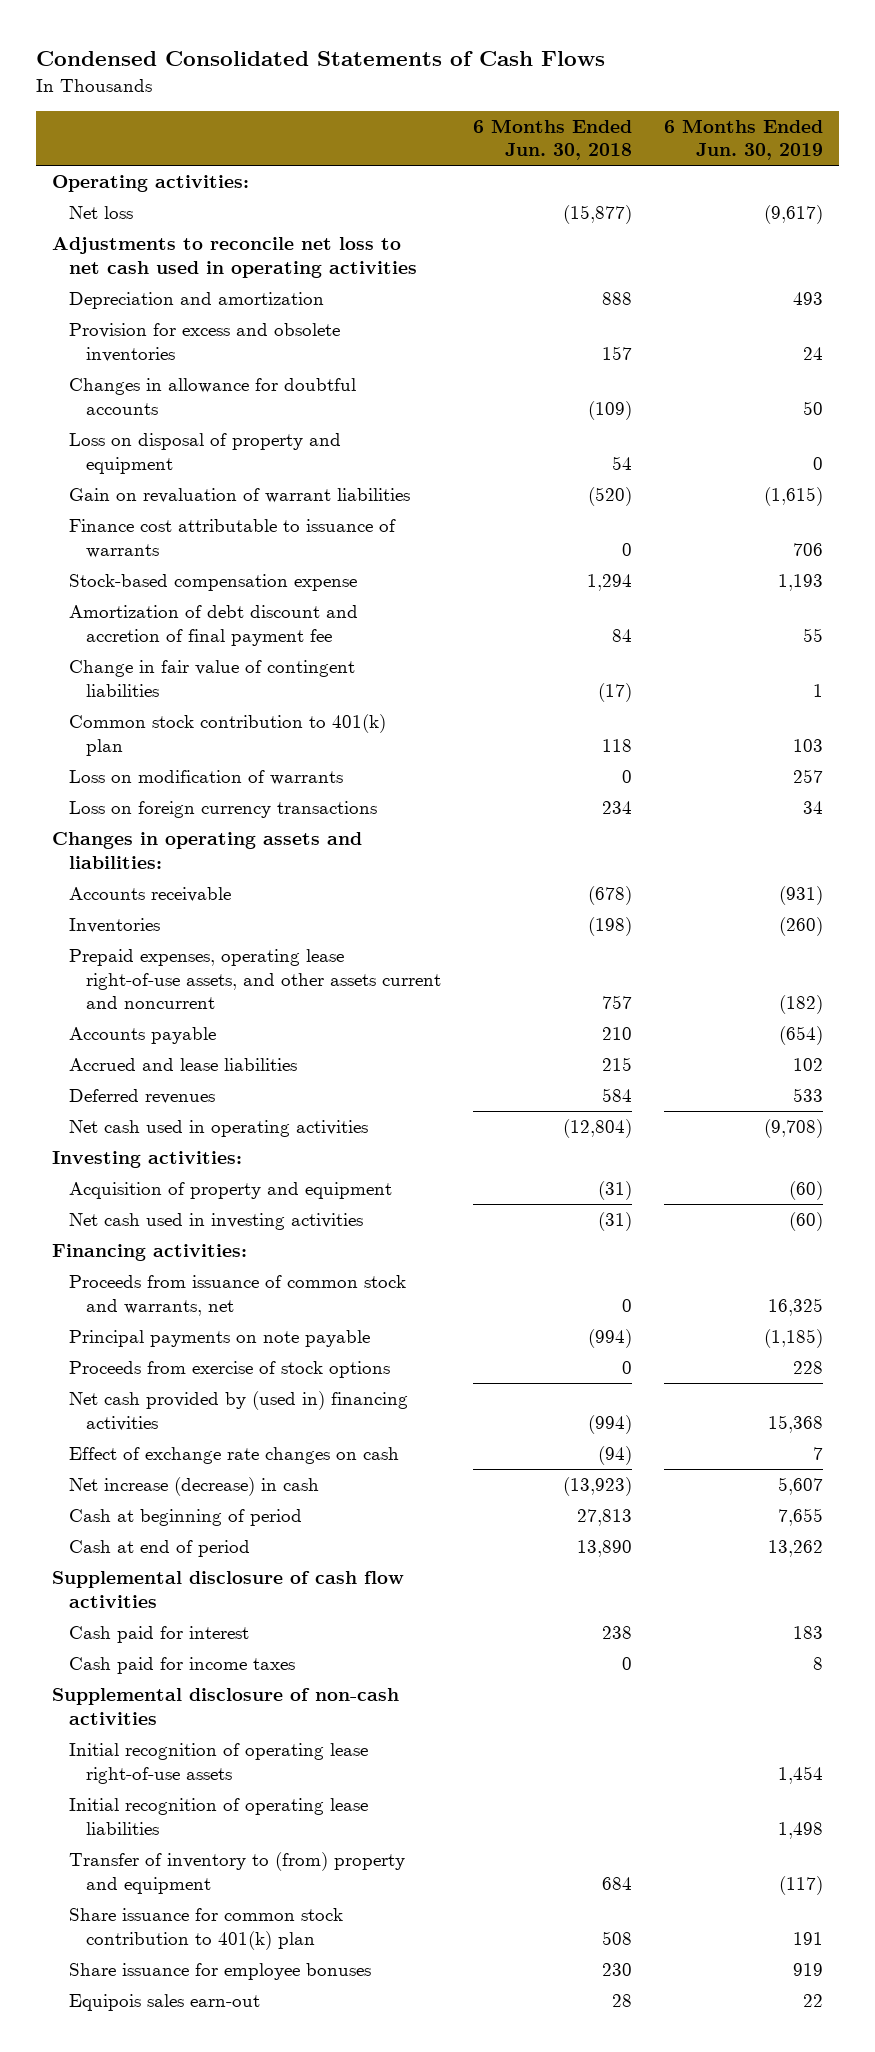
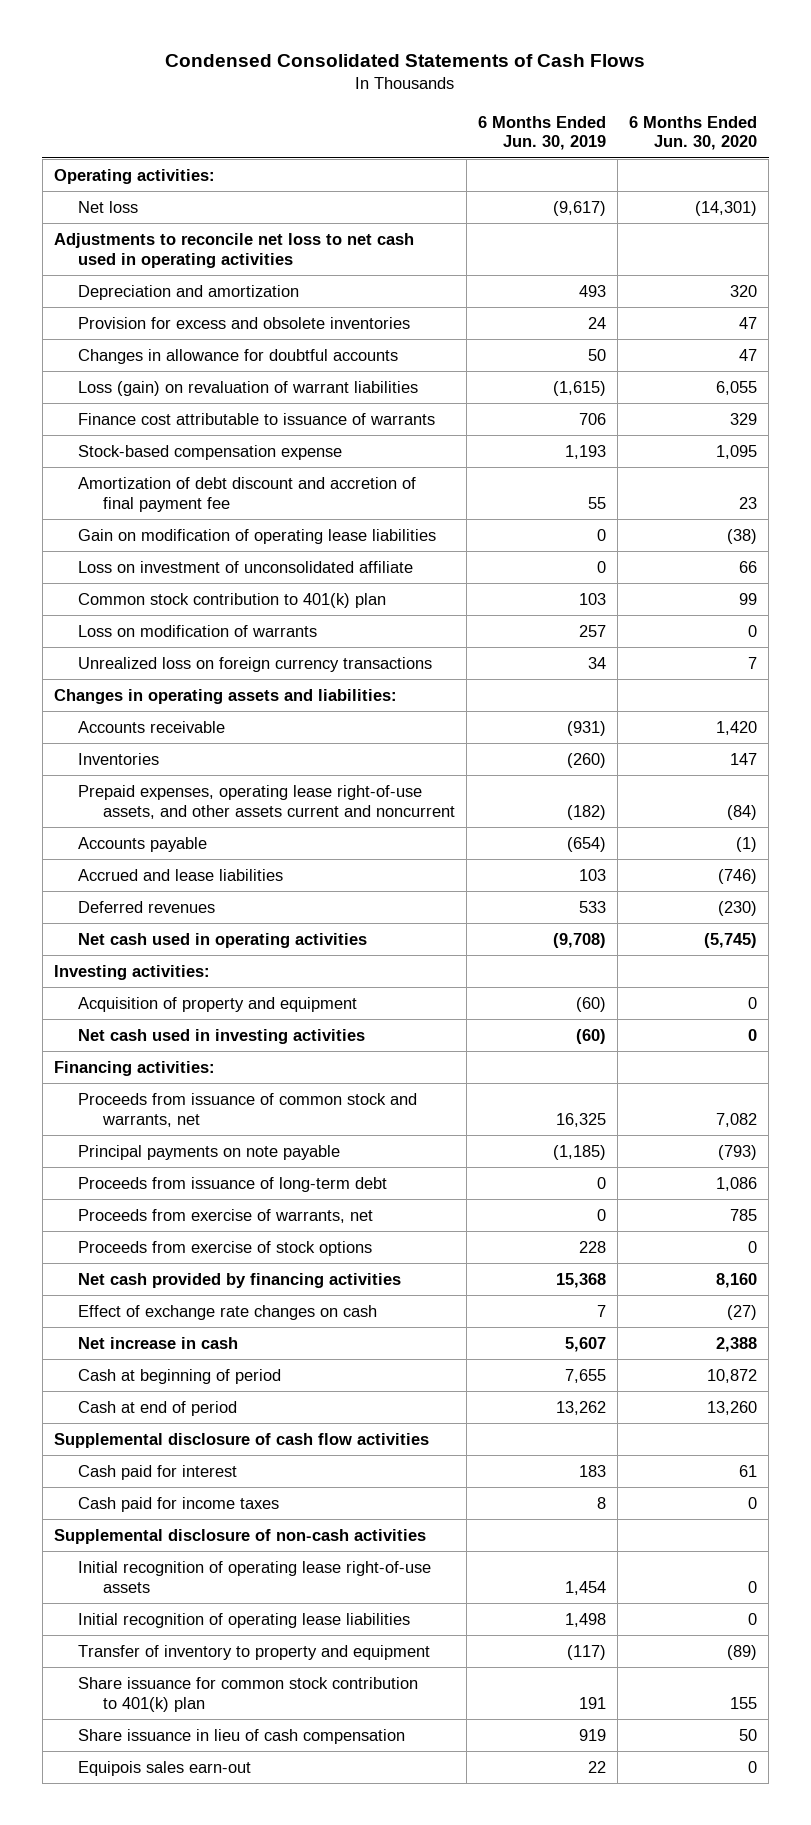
[472,118,632,161] 6 Months Ended Jun. 30, 2018 -> none
none -> [629,115,758,151] 6 Months Ended Jun. 30, 2020
[69,433,342,474] Loss on disposal of property and equipment -> none
[69,488,411,504] Gain on revaluation of warrant liabilities -> [78,380,419,396] Loss (gain) on revaluation of warrant liabilities
[69,660,356,697] Change in fair value of contingent liabilities -> none
none -> [78,528,437,544] Gain on modification of operating lease liabilities
none -> [78,560,414,573] Loss on investment of unconsolidated affiliate
[69,801,378,819] Loss on foreign currency transactions -> [78,656,433,672] Unrealized loss on foreign currency transactions
[792,1058,823,1072] 102 -> [578,868,606,881] 103
none -> [78,1176,388,1192] Proceeds from issuance of long-term debt
none -> [78,1208,374,1223] Proceeds from exercise of warrants, net
[69,1391,409,1431] Net cash provided by (used in) financing activities -> [78,1272,402,1288] Net cash provided by financing activities
[69,1477,320,1497] Net increase (decrease) in cash -> [78,1336,239,1349] Net increase in cash
[69,1852,406,1894] Transfer of inventory to (from) property and equipment -> [78,1644,431,1660] Transfer of inventory to property and equipment
[69,1963,372,1981] Share issuance for employee bonuses -> [78,1728,406,1744] Share issuance in lieu of cash compensation

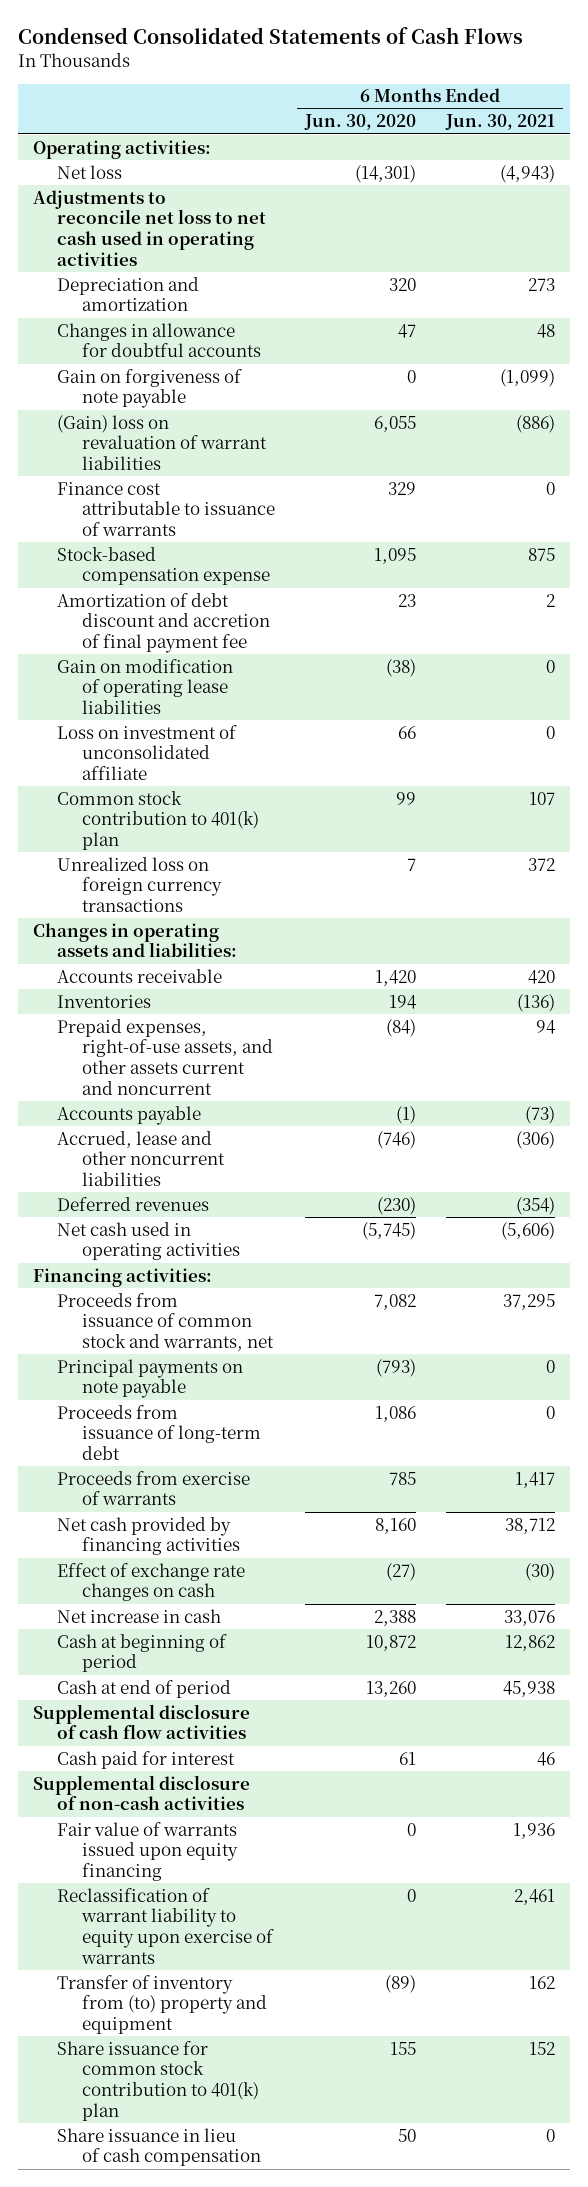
[477,115,606,151] 6 Months Ended Jun. 30, 2019 -> none
none -> [445,114,556,131] Jun. 30, 2021
[78,316,411,329] Provision for excess and obsolete inventories -> none
none -> [57,368,243,409] Gain on forgiveness of note payable
[78,380,419,396] Loss (gain) on revaluation of warrant liabilities -> [57,414,267,470] (Gain) loss on revaluation of warrant liabilities
[78,624,318,637] Loss on modification of warrants -> none
[730,752,758,765] 147 -> [388,994,417,1009] 194
[78,784,455,819] Prepaid expenses, operating lease right-of-use assets, and other assets current and noncurrent -> [57,1018,273,1095] Prepaid expenses, right-of-use assets, and other assets current and noncurrent
[78,868,284,881] Accrued and lease liabilities -> [57,1130,225,1186] Accrued, lease and other noncurrent liabilities
[53,964,210,980] Investing activities: -> none
[78,996,358,1012] Acquisition of property and equipment -> none
[78,1028,366,1044] Net cash used in investing activities -> none
[78,1240,373,1256] Proceeds from exercise of stock options -> none
[78,1208,374,1223] Proceeds from exercise of warrants, net -> [57,1470,251,1506] Proceeds from exercise of warrants
[78,1496,280,1512] Cash paid for income taxes -> none
[78,1560,432,1593] Initial recognition of operating lease right-of-use assets -> none
[78,1612,411,1628] Initial recognition of operating lease liabilities -> none
none -> [57,1821,238,1881] Fair value of warrants issued upon equity financing
none -> [57,1887,274,1964] Reclassification of warrant liability to equity upon exercise of warrants
[78,1644,431,1660] Transfer of inventory to property and equipment -> [57,1974,267,2034] Transfer of inventory from (to) property and equipment
[78,1760,252,1776] Equipois sales earn-out -> none

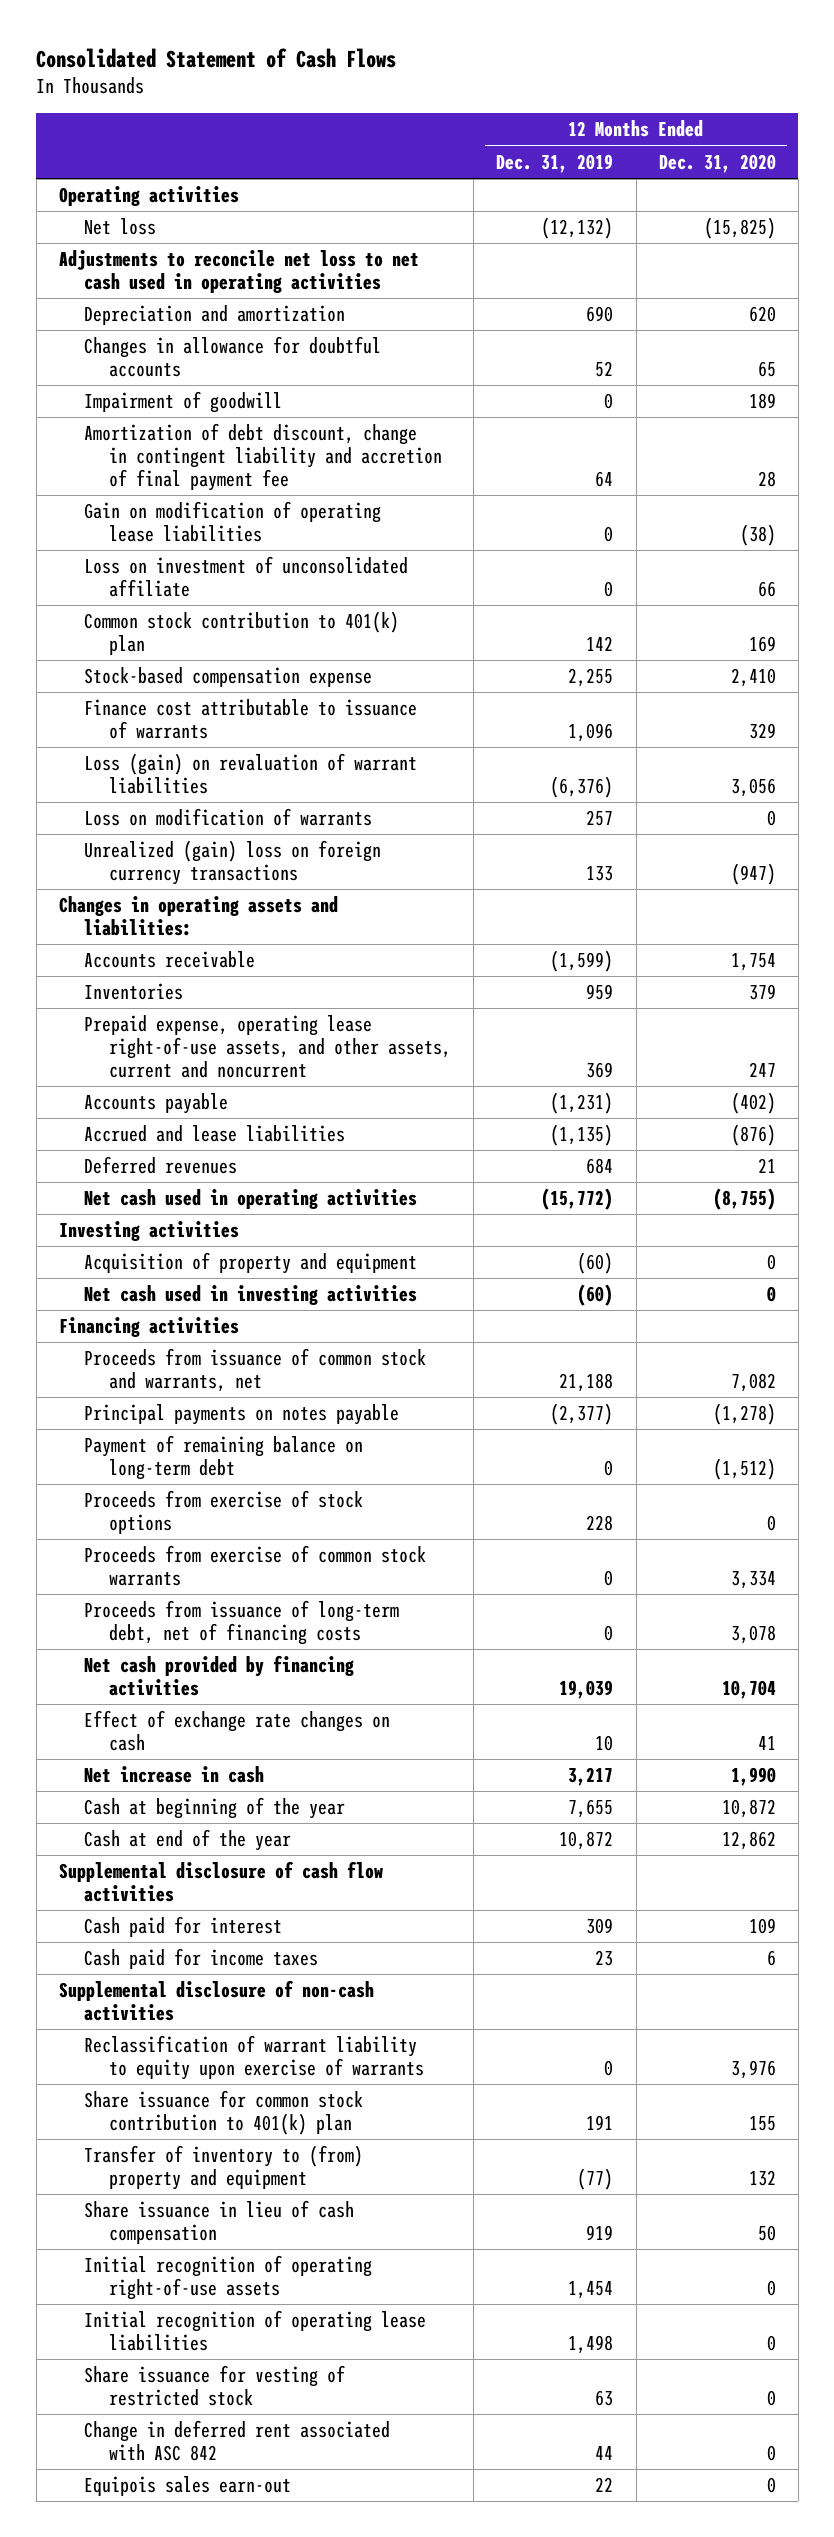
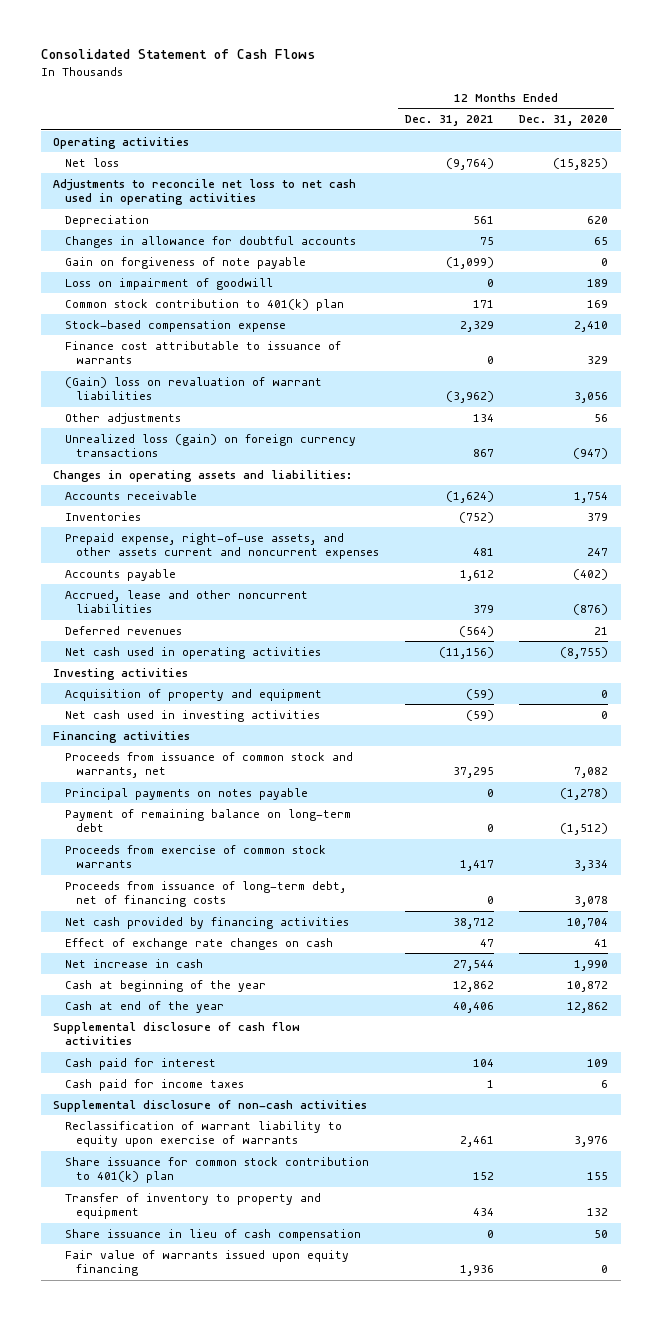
[496,153,614,173] Dec. 31, 2019 -> none
none -> [404,115,494,127] Dec. 31, 2021
[83,305,345,326] Depreciation and amortization -> [64,214,149,227] Depreciation
[83,423,443,491] Amortization of debt discount, change in contingent liability and accretion of final payment fee -> none
[83,501,381,542] Gain on modification of operating lease liabilities -> none
[83,556,408,597] Loss on investment of unconsolidated affiliate -> none
none -> [64,256,306,269] Gain on forgiveness of note payable
[83,391,282,414] Impairment of goodwill -> [64,277,273,290] Loss on impairment of goodwill
[83,808,372,827] Loss on modification of warrants -> none
[83,753,417,794] Loss (gain) on revaluation of warrant liabilities -> [64,376,322,401] (Gain) loss on revaluation of warrant liabilities
none -> [64,412,181,424] Other adjustments
[83,840,381,885] Unrealized (gain) loss on foreign currency transactions -> [64,433,356,458] Unrealized loss (gain) on foreign currency transactions
[83,1015,452,1078] Prepaid expense, operating lease right-of-use assets, and other assets, current and noncurrent -> [64,532,380,560] Prepaid expense, right-of-use assets, and other assets current and noncurrent expenses
[83,1125,345,1143] Accrued and lease liabilities -> [64,589,308,614] Accrued, lease and other noncurrent liabilities
[83,1490,363,1534] Proceeds from exercise of stock options -> none
[83,2145,363,2190] Transfer of inventory to (from) property and equipment -> [64,1192,321,1220] Transfer of inventory to property and equipment
[83,2255,372,2300] Initial recognition of operating right-of-use assets -> none
[83,2310,426,2351] Initial recognition of operating lease liabilities -> none
[83,2365,345,2406] Share issuance for vesting of restricted stock -> none
[83,2420,390,2461] Change in deferred rent associated with ASC 842 -> none
[83,2476,291,2497] Equipois sales earn-out -> none
none -> [64,1249,349,1277] Fair value of warrants issued upon equity financing

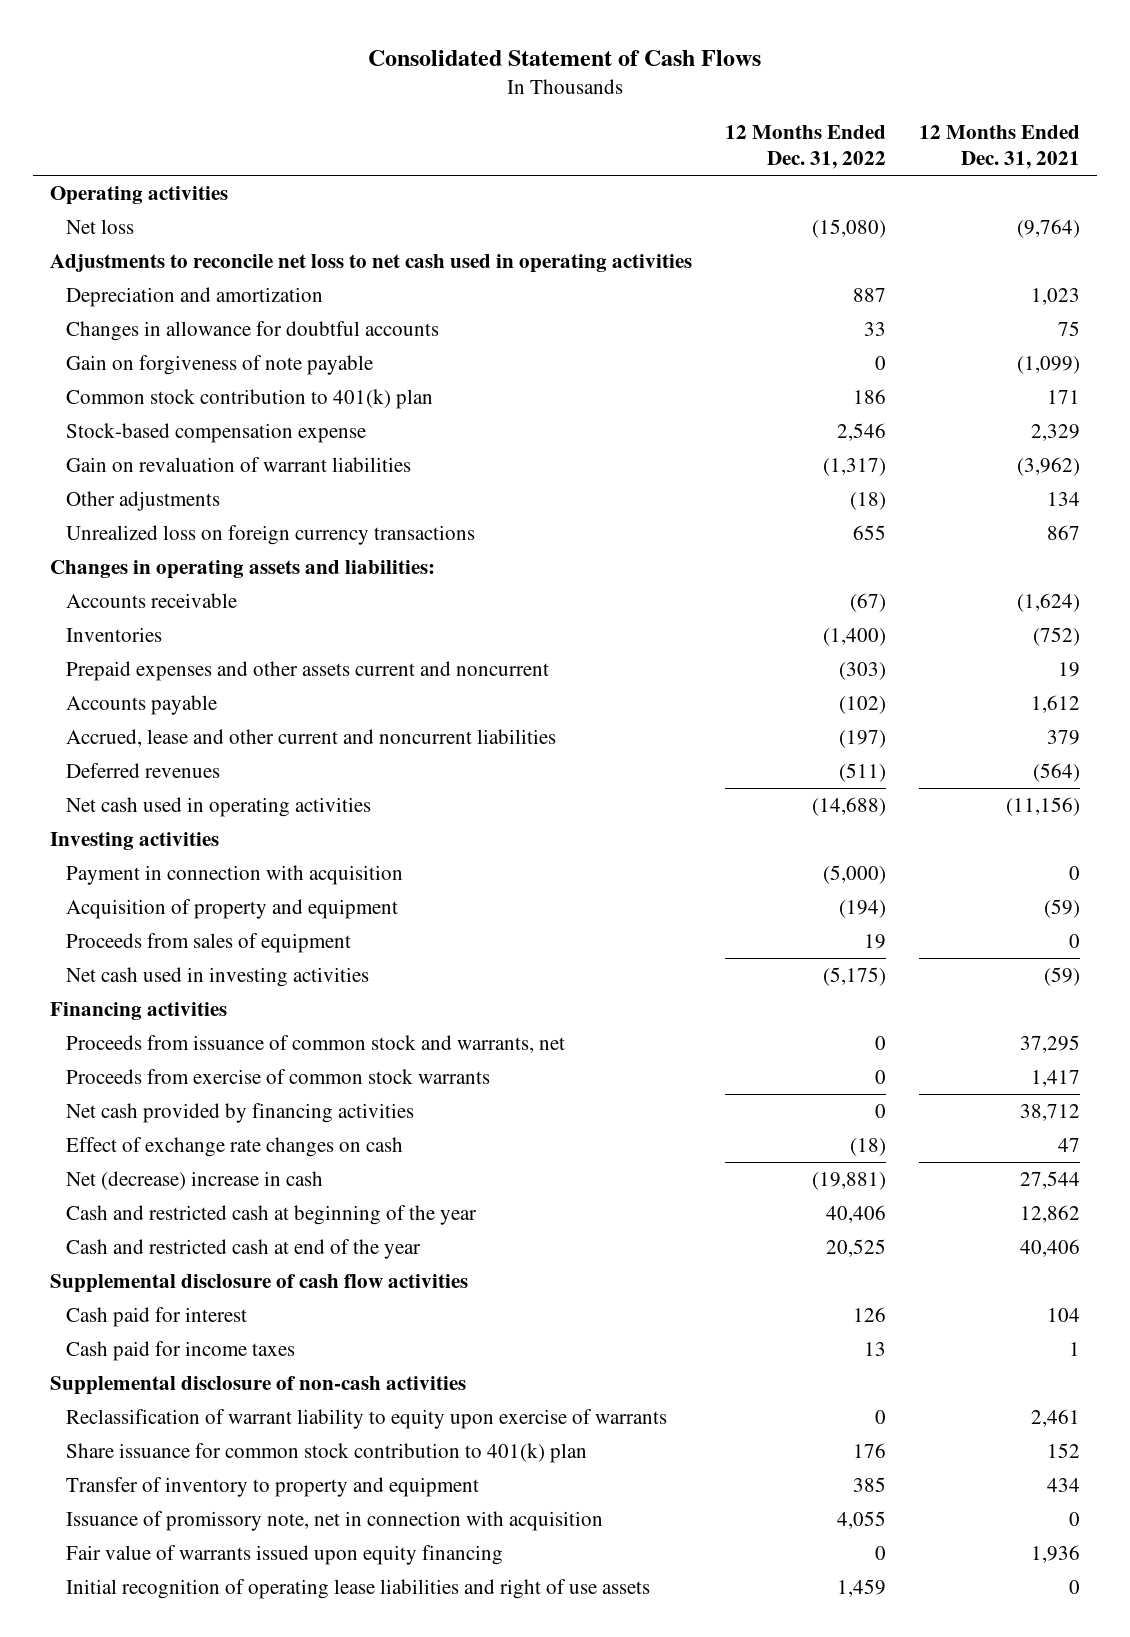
[519,115,609,127] Dec. 31, 2020 -> none
none -> [725,124,887,169] 12 Months Ended Dec. 31, 2022
[64,214,149,227] Depreciation -> none
none -> [66,286,324,307] Depreciation and amortization
[64,277,273,290] Loss on impairment of goodwill -> none
[64,340,341,365] Finance cost attributable to issuance of warrants -> none
[64,376,322,401] (Gain) loss on revaluation of warrant liabilities -> [66,456,412,472] Gain on revaluation of warrant liabilities
[64,433,356,458] Unrealized loss (gain) on foreign currency transactions -> [66,524,476,545] Unrealized loss on foreign currency transactions
[64,532,380,560] Prepaid expense, right-of-use assets, and other assets current and noncurrent expenses -> [66,660,550,681] Prepaid expenses and other assets current and noncurrent
[472,548,494,557] 481 -> [1058,661,1081,677] 19
[64,589,308,614] Accrued, lease and other noncurrent liabilities -> [66,728,557,747] Accrued, lease and other current and noncurrent liabilities
none -> [66,864,404,885] Payment in connection with acquisition
none -> [66,932,352,953] Proceeds from sales of equipment
[64,787,308,800] Principal payments on notes payable -> none
[64,808,351,833] Payment of remaining balance on long-term debt -> none
[64,880,346,908] Proceeds from issuance of long-term debt, net of financing costs -> none
[64,958,203,968] Net increase in cash -> [66,1170,324,1190] Net (decrease) increase in cash
[64,979,266,992] Cash at beginning of the year -> [66,1204,478,1225] Cash and restricted cash at beginning of the year
[64,1000,224,1013] Cash at end of the year -> [66,1238,422,1259] Cash and restricted cash at end of the year
[64,1228,361,1241] Share issuance in lieu of cash compensation -> none
none -> [66,1510,604,1531] Issuance of promissory note, net in connection with acquisition
none -> [66,1578,651,1599] Initial recognition of operating lease liabilities and right of use assets

